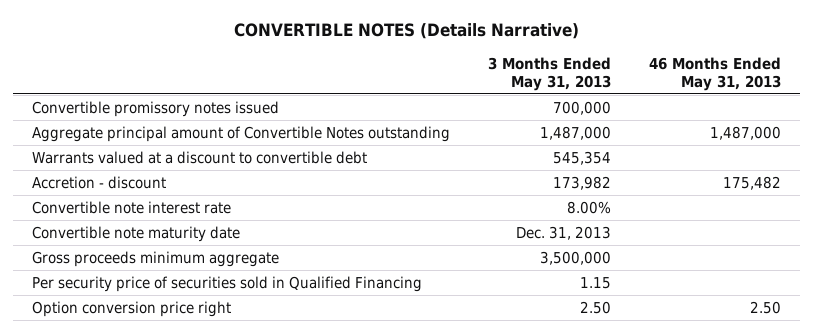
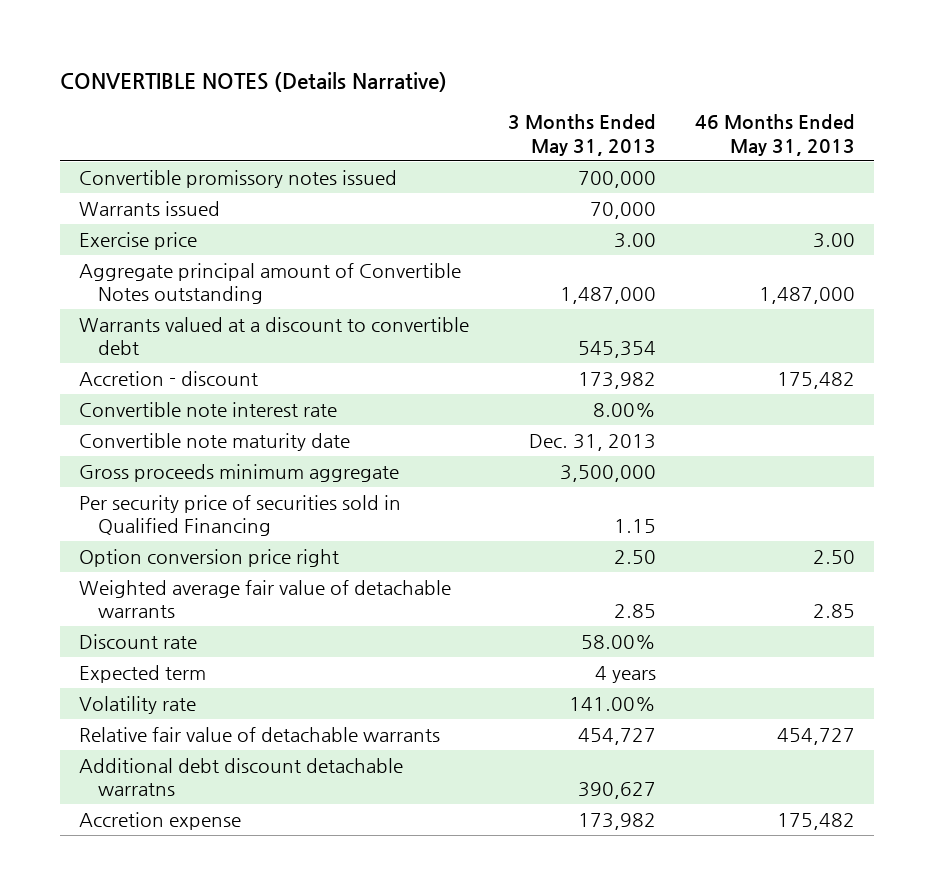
none -> [79,200,221,216] Warrants issued
none -> [79,231,198,250] Exercise price
none -> [79,579,452,619] Weighted average fair value of detachable warrants
none -> [79,633,198,649] Discount rate
none -> [79,664,207,683] Expected term
none -> [79,695,197,714] Volatility rate
none -> [79,726,441,742] Relative fair value of detachable warrants
none -> [79,757,404,797] Additional debt discount detachable warratns
none -> [79,811,242,830] Accretion expense

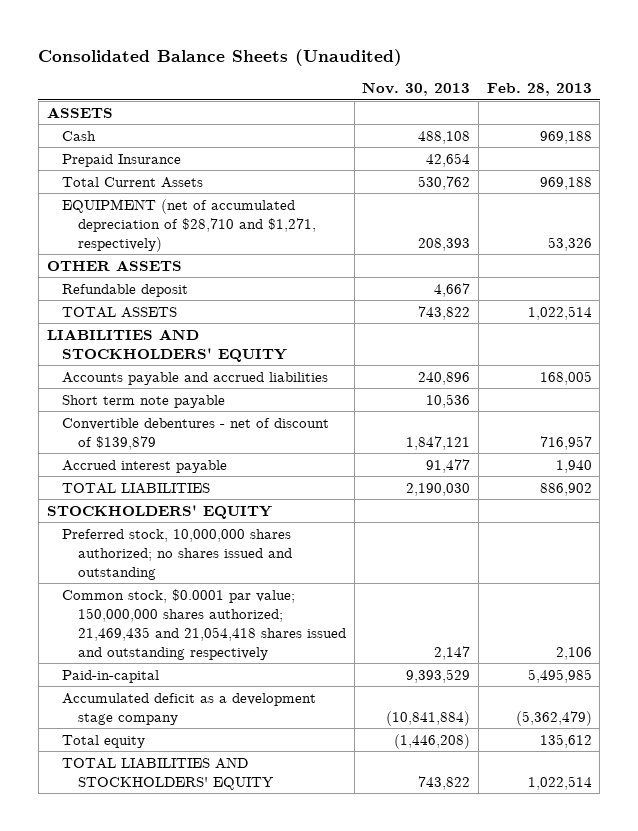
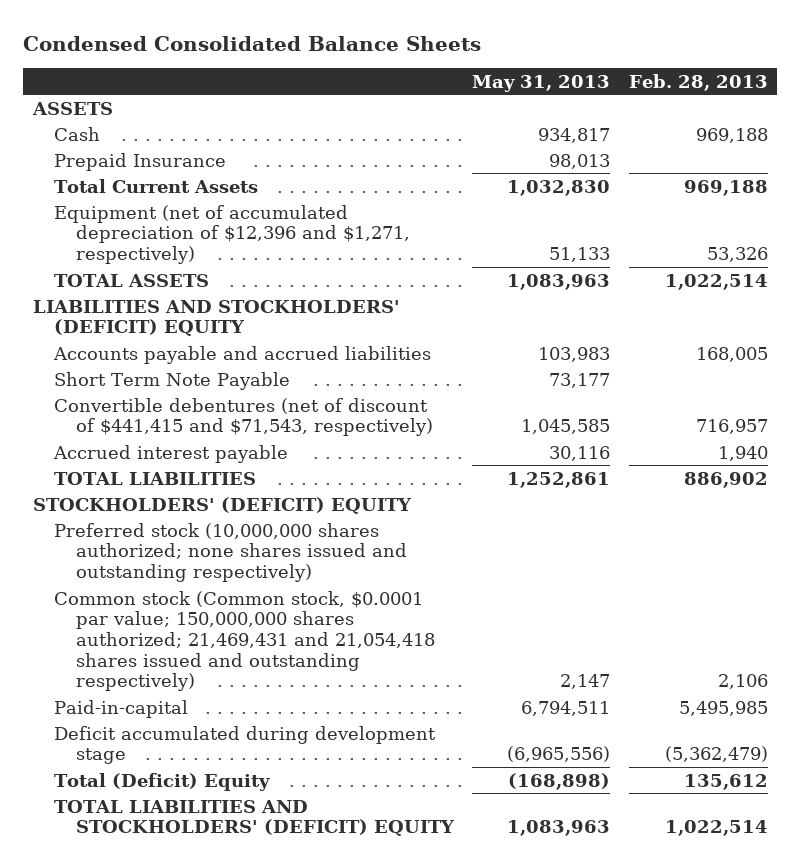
[38,48,403,66] Consolidated Balance Sheets (Unaudited) -> [23,35,482,51] Condensed Consolidated Balance Sheets
[362,82,471,97] Nov. 30, 2013 -> none
none -> [472,74,611,92] May 31, 2013
[46,259,182,271] OTHER ASSETS -> none
[62,283,189,297] Refundable deposit -> none
[62,198,316,252] EQUIPMENT (net of accumulated depreciation of $28,710 and $1,271, respectively) -> [54,204,410,264] Equipment (net of accumulated depreciation of $12,396 and $1,271, respectively)
[46,328,288,362] LIABILITIES AND STOCKHOLDERS' EQUITY -> [32,299,400,337] LIABILITIES AND STOCKHOLDERS' (DEFICIT) EQUITY
[62,394,226,408] Short term note payable -> [54,371,291,390] Short Term Note Payable
[62,417,330,450] Convertible debentures - net of discount of $139,879 -> [54,397,433,437] Convertible debentures (net of discount of $441,415 and $71,543, respectively)
[46,504,272,519] STOCKHOLDERS' EQUITY -> [32,496,412,514] STOCKHOLDERS' (DEFICIT) EQUITY
[62,528,292,580] Preferred stock, 10,000,000 shares authorized; no shares issued and outstanding -> [54,522,407,582] Preferred stock (10,000,000 shares authorized; none shares issued and outstanding respectively)
[62,588,346,660] Common stock, $0.0001 par value; 150,000,000 shares authorized; 21,469,435 and 21,054,418 shares issued and outstanding respectively -> [54,590,435,692] Common stock (Common stock, $0.0001 par value; 150,000,000 shares authorized; 21,469,431 and 21,054,418 shares issued and outstanding respectively)
[62,692,317,725] Accumulated deficit as a development stage company -> [54,725,437,765] Deficit accumulated during development stage
[62,734,146,748] Total equity -> [54,772,271,791] Total (Deficit) Equity
[62,756,274,790] TOTAL LIABILITIES AND STOCKHOLDERS' EQUITY -> [54,799,455,837] TOTAL LIABILITIES AND STOCKHOLDERS' (DEFICIT) EQUITY

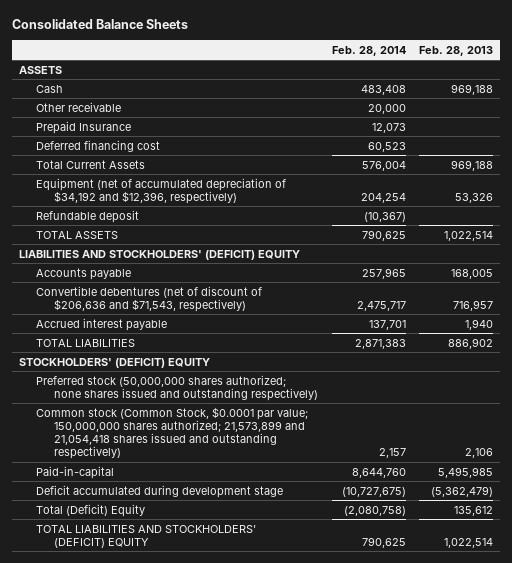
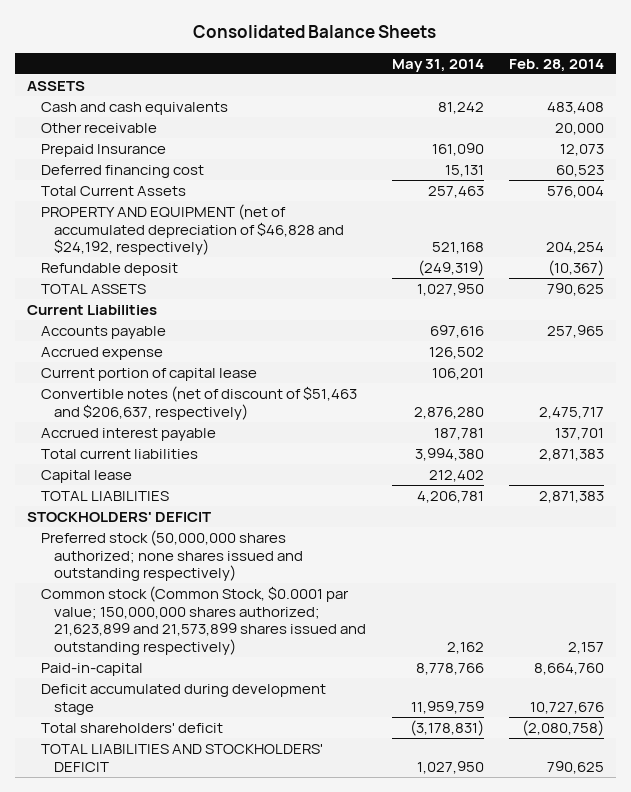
[419,45,494,56] Feb. 28, 2013 -> none
none -> [391,58,484,72] May 31, 2014
[36,84,64,93] Cash -> [40,102,228,116] Cash and cash equivalents
[36,177,287,204] Equipment (net of accumulated depreciation of $34,192 and $12,396, respectively) -> [40,204,345,256] PROPERTY AND EQUIPMENT (net of accumulated depreciation of $46,828 and $24,192, respectively)
[18,249,300,260] LIABILITIES AND STOCKHOLDERS' (DEFICIT) EQUITY -> none
none -> [27,305,158,316] Current Liabilities
none -> [40,347,163,361] Accrued expense
none -> [40,368,257,382] Current portion of capital lease
[36,285,263,312] Convertible debentures (net of discount of $206,636 and $71,543, respectively) -> [40,386,357,420] Convertible notes (net of discount of $51,463 and $206,637, respectively)
none -> [40,449,198,460] Total current liabilities
none -> [40,470,132,484] Capital lease
[18,357,210,368] STOCKHOLDERS' (DEFICIT) EQUITY -> [27,512,212,523] STOCKHOLDERS' DEFICIT
[36,406,309,460] Common stock (Common Stock, $0.0001 par value; 150,000,000 shares authorized; 21,573,899 and 21,054,418 shares issued and outstanding respectively) -> [40,586,367,655] Common stock (Common Stock, $0.0001 par value; 150,000,000 shares authorized; 21,623,899 and 21,573,899 shares issued and outstanding respectively)
[351,467,406,478] 8,644,760 -> [533,663,604,676] 8,664,760
[341,486,406,497] (10,727,675) -> [529,701,604,714] 10,727,676
[36,503,146,517] Total (Deficit) Equity -> [40,723,223,734] Total shareholders' deficit
[36,524,257,548] TOTAL LIABILITIES AND STOCKHOLDERS' (DEFICIT) EQUITY -> [40,744,323,772] TOTAL LIABILITIES AND STOCKHOLDERS' DEFICIT

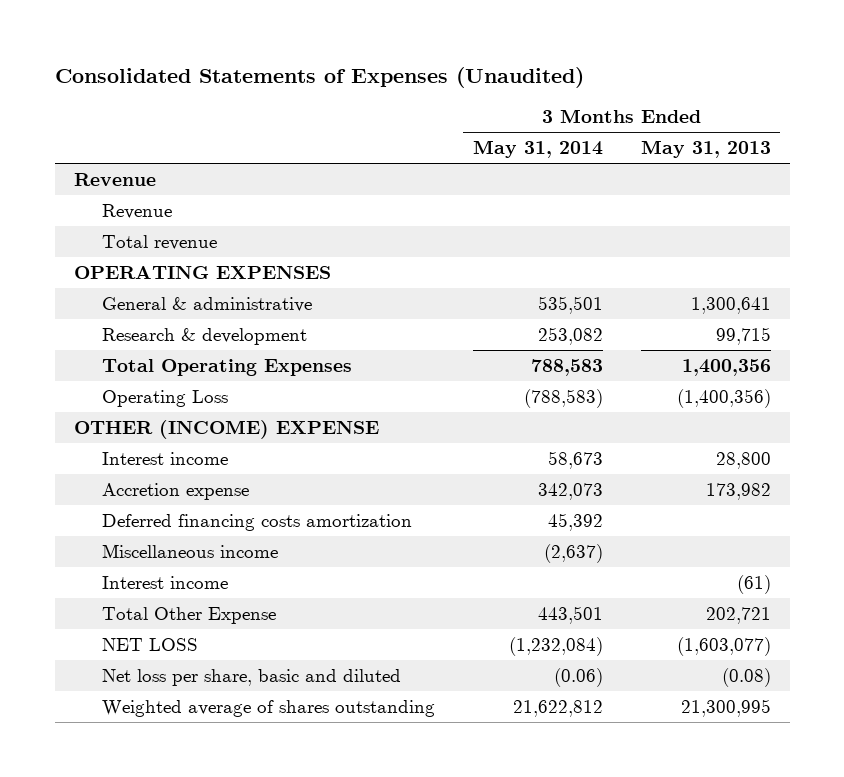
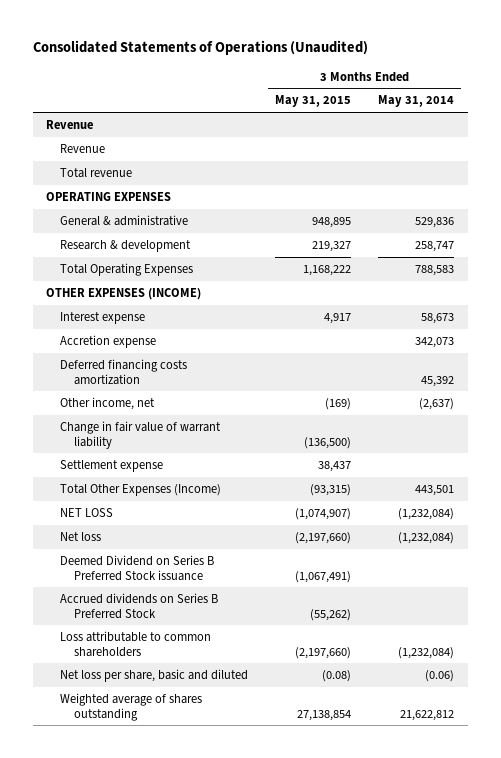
[54,66,584,88] Consolidated Statements of Expenses (Unaudited) -> [32,40,368,56] Consolidated Statements of Operations (Unaudited)
[640,140,771,159] May 31, 2013 -> none
none -> [275,95,352,108] May 31, 2015
[537,295,603,314] 535,501 -> [415,216,455,228] 529,836
[537,326,603,345] 253,082 -> [415,240,455,252] 258,747
[102,389,229,407] Operating Loss -> none
[73,419,379,439] OTHER (INCOME) EXPENSE -> [46,287,202,300] OTHER EXPENSES (INCOME)
[102,451,229,465] Interest income -> [59,311,145,324] Interest expense
[102,575,229,589] Interest income -> none
[102,543,279,558] Miscellaneous income -> [59,396,155,410] Other income, net
none -> [59,420,221,449] Change in fair value of warrant liability
none -> [59,459,163,472] Settlement expense
[102,606,277,624] Total Other Expense -> [59,483,221,496] Total Other Expenses (Income)
none -> [59,531,101,541] Net loss
none -> [59,554,214,581] Deemed Dividend on Series B Preferred Stock issuance
none -> [59,592,218,619] Accrued dividends on Series B Preferred Stock
none -> [59,630,211,657] Loss attributable to common shareholders

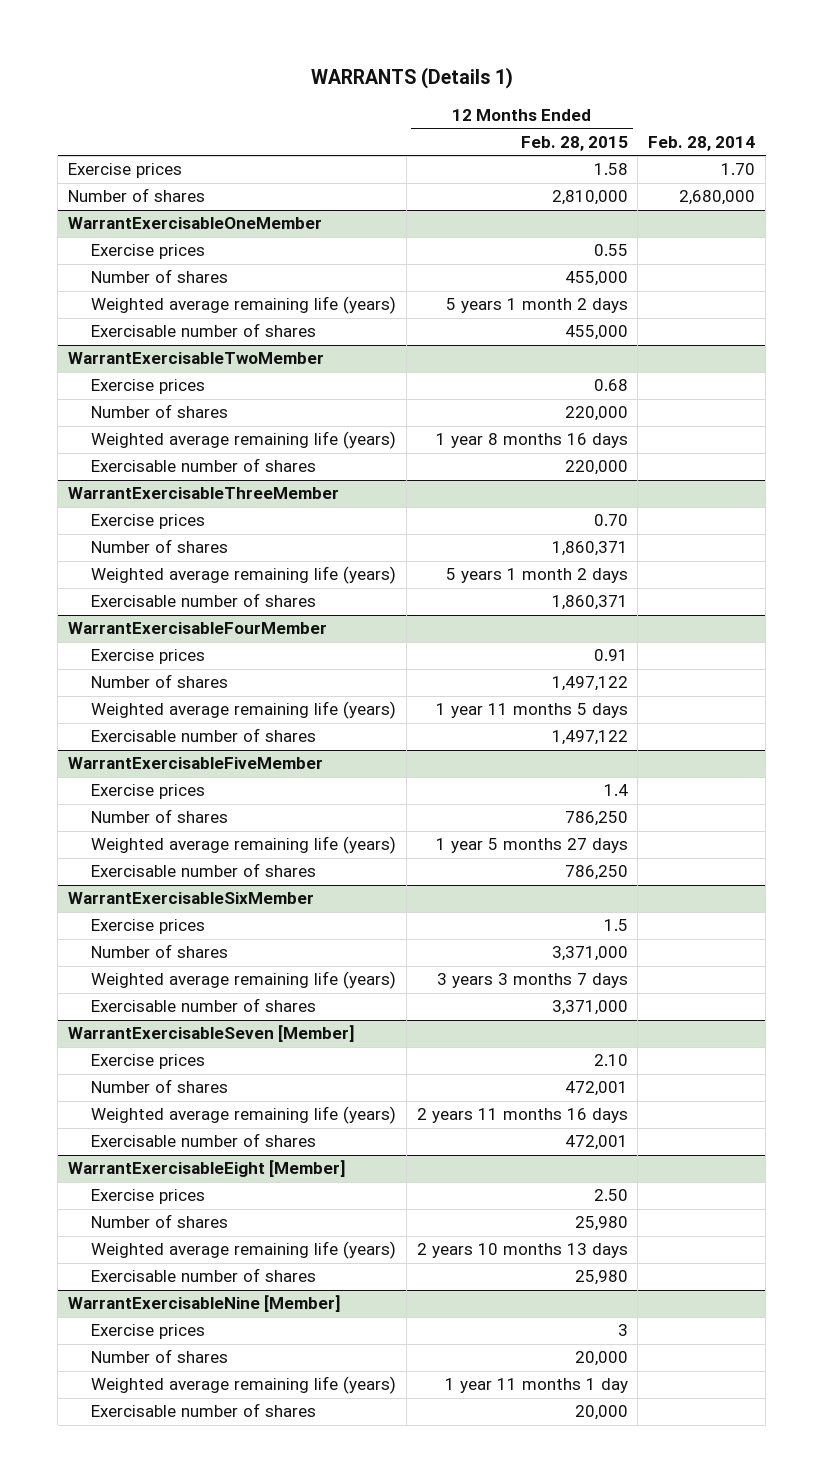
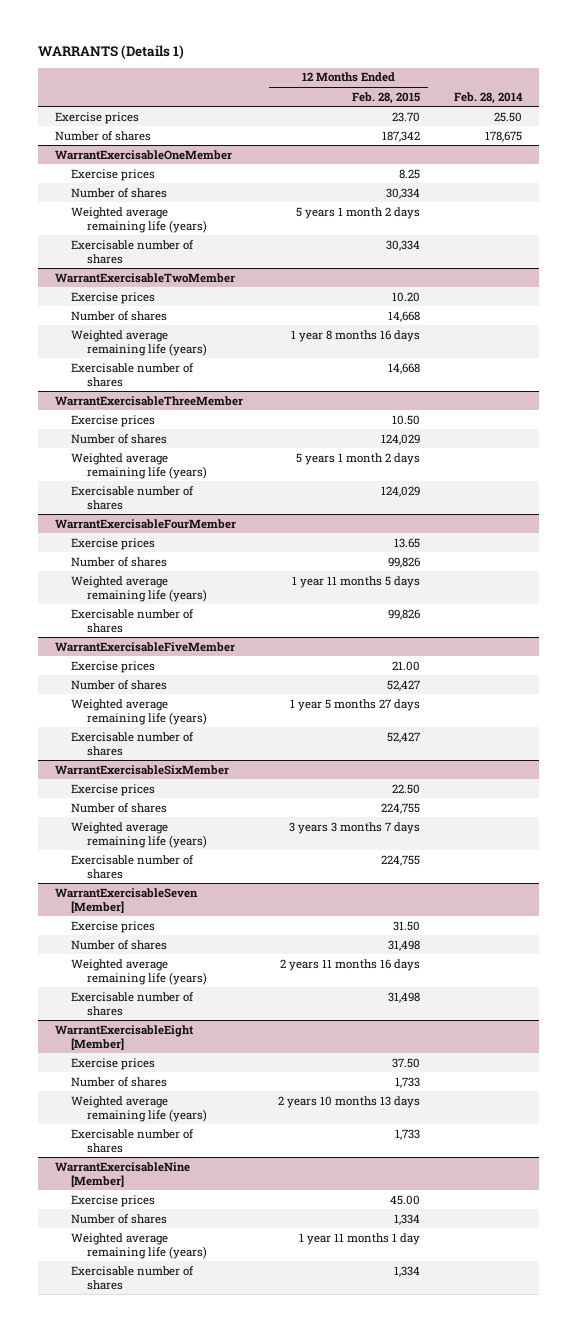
[593,163,628,176] 1.58 -> [391,111,420,122] 23.70
[721,163,756,176] 1.70 -> [494,111,523,122] 25.50
[551,190,628,206] 2,810,000 -> [381,130,420,142] 187,342
[679,190,756,206] 2,680,000 -> [485,130,523,142] 178,675
[593,244,628,257] 0.55 -> [398,168,420,179] 8.25
[564,271,628,287] 455,000 -> [385,187,420,199] 30,334
[564,325,628,341] 455,000 -> [385,239,420,251] 30,334
[593,379,628,392] 0.68 -> [391,291,420,302] 10.20
[564,406,628,422] 220,000 -> [387,310,420,322] 14,668
[564,460,628,476] 220,000 -> [387,362,420,374] 14,668
[593,514,628,527] 0.70 -> [391,414,420,425] 10.50
[551,541,628,557] 1,860,371 -> [380,433,420,445] 124,029
[551,595,628,611] 1,860,371 -> [380,485,420,497] 124,029
[593,649,628,662] 0.91 -> [393,537,420,548] 13.65
[551,676,628,692] 1,497,122 -> [387,556,420,568] 99,826
[551,730,628,746] 1,497,122 -> [387,608,420,620] 99,826
[603,784,628,797] 1.4 -> [391,660,420,671] 21.00
[564,811,628,827] 786,250 -> [386,679,420,691] 52,427
[564,865,628,881] 786,250 -> [386,731,420,743] 52,427
[603,919,628,932] 1.5 -> [391,783,420,794] 22.50
[551,946,628,962] 3,371,000 -> [380,802,420,814] 224,755
[551,1000,628,1016] 3,371,000 -> [380,854,420,866] 224,755
[593,1054,628,1067] 2.10 -> [392,920,420,931] 31.50
[564,1081,628,1097] 472,001 -> [387,939,420,951] 31,498
[564,1135,628,1151] 472,001 -> [387,991,420,1003] 31,498
[593,1189,628,1202] 2.50 -> [391,1057,420,1068] 37.50
[574,1216,628,1232] 25,980 -> [394,1076,420,1088] 1,733
[574,1270,628,1286] 25,980 -> [394,1128,420,1140] 1,733
[617,1324,628,1337] 3 -> [389,1194,420,1205] 45.00
[574,1351,628,1367] 20,000 -> [393,1213,420,1225] 1,334
[574,1405,628,1421] 20,000 -> [393,1265,420,1277] 1,334

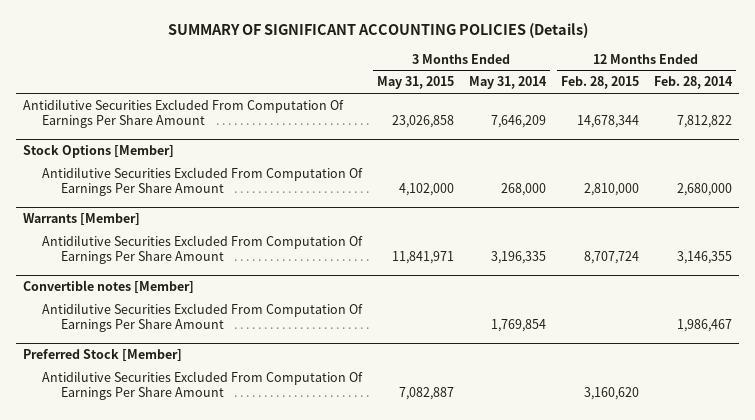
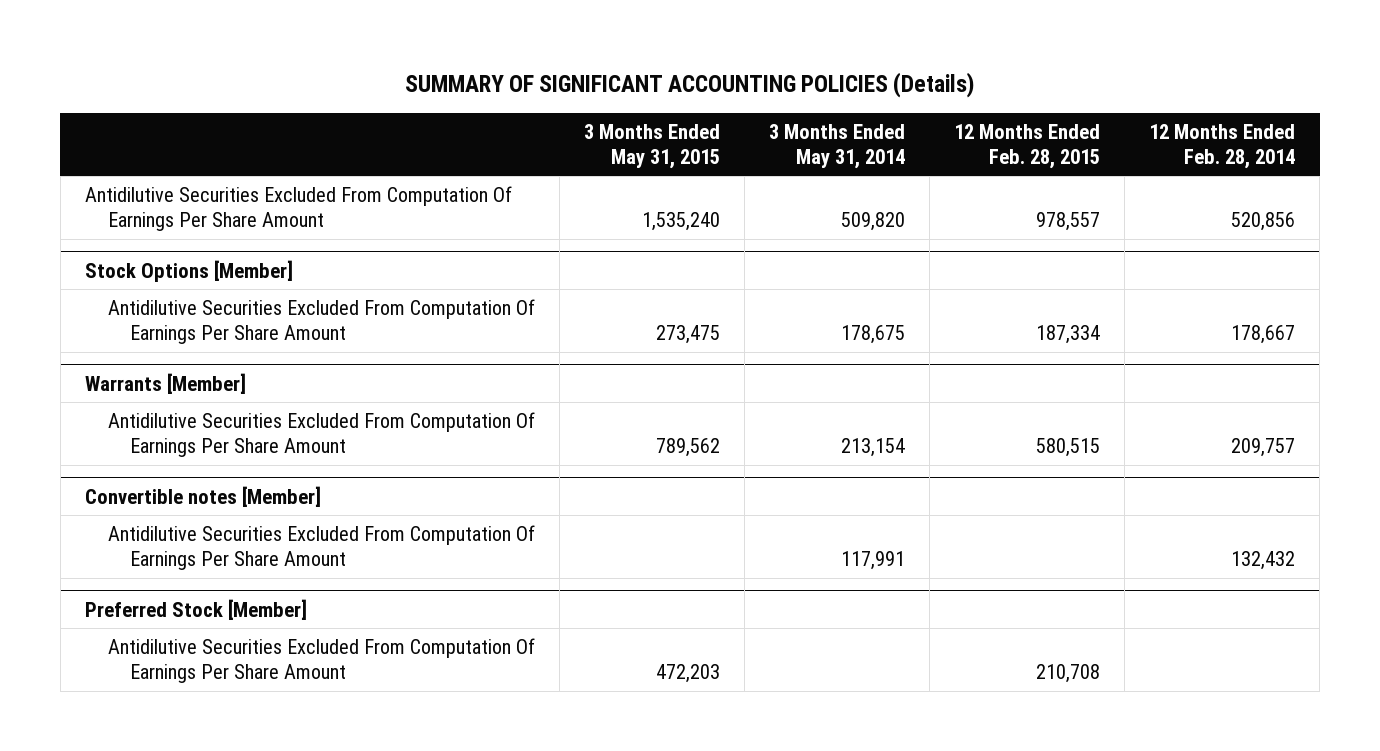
[391,114,454,128] 23,026,858 -> [641,212,720,232] 1,535,240
[490,114,546,128] 7,646,209 -> [840,212,905,232] 509,820
[576,114,639,128] 14,678,344 -> [1036,212,1101,232] 978,557
[676,114,732,128] 7,812,822 -> [1231,212,1296,232] 520,856
[398,182,454,196] 4,102,000 -> [655,325,720,345] 273,475
[500,182,546,196] 268,000 -> [840,325,905,345] 178,675
[583,182,639,196] 2,810,000 -> [1036,325,1101,345] 187,334
[676,182,732,196] 2,680,000 -> [1231,325,1296,345] 178,667
[391,250,454,264] 11,841,971 -> [655,438,720,458] 789,562
[490,250,546,264] 3,196,335 -> [840,438,905,458] 213,154
[583,250,639,264] 8,707,724 -> [1036,438,1101,458] 580,515
[676,250,732,264] 3,146,355 -> [1231,438,1296,458] 209,757
[490,318,546,332] 1,769,854 -> [840,551,905,571] 117,991
[676,318,732,332] 1,986,467 -> [1231,551,1296,571] 132,432
[398,386,454,400] 7,082,887 -> [655,664,720,684] 472,203
[583,386,639,400] 3,160,620 -> [1036,664,1101,684] 210,708

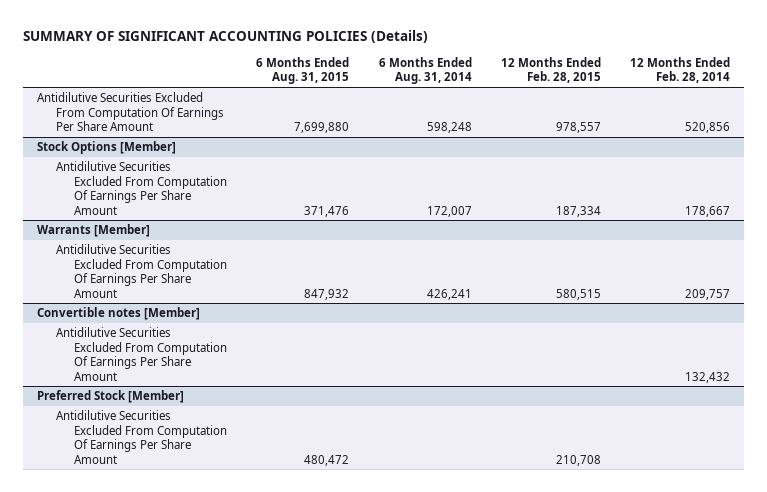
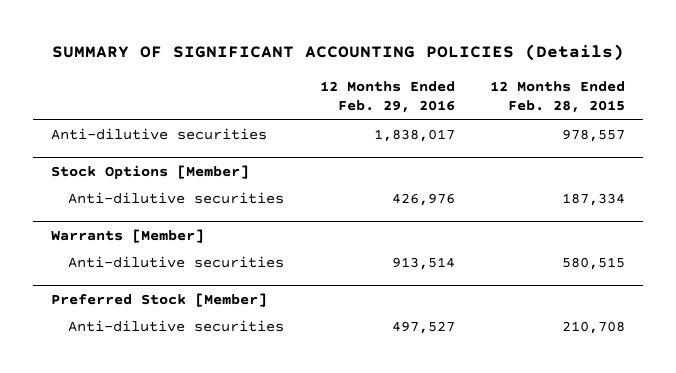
[256,56,350,85] 6 Months Ended Aug. 31, 2015 -> none
[378,56,472,85] 6 Months Ended Aug. 31, 2014 -> none
[629,56,730,84] 12 Months Ended Feb. 28, 2014 -> none
none -> [319,80,455,114] 12 Months Ended Feb. 29, 2016
[37,92,224,132] Antidilutive Securities Excluded From Computation Of Earnings Per Share Amount -> [50,128,267,141] Anti-dilutive securities
[55,161,228,215] Antidilutive Securities Excluded From Computation Of Earnings Per Share Amount -> [68,192,285,205] Anti-dilutive securities
[37,307,201,321] Convertible notes [Member] -> none
[55,327,228,381] Antidilutive Securities Excluded From Computation Of Earnings Per Share Amount -> none
[55,244,228,298] Antidilutive Securities Excluded From Computation Of Earnings Per Share Amount -> [68,256,285,269] Anti-dilutive securities
[55,410,228,464] Antidilutive Securities Excluded From Computation Of Earnings Per Share Amount -> [68,320,285,333] Anti-dilutive securities

